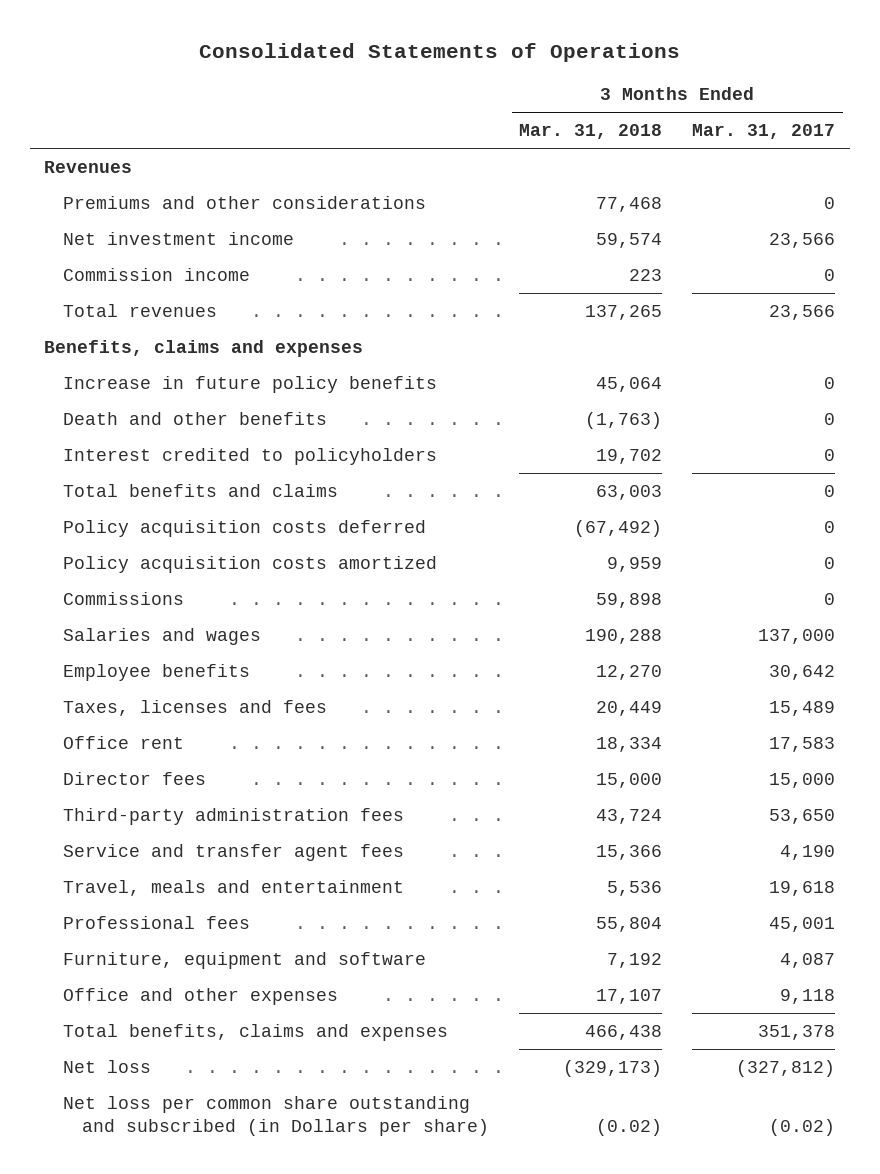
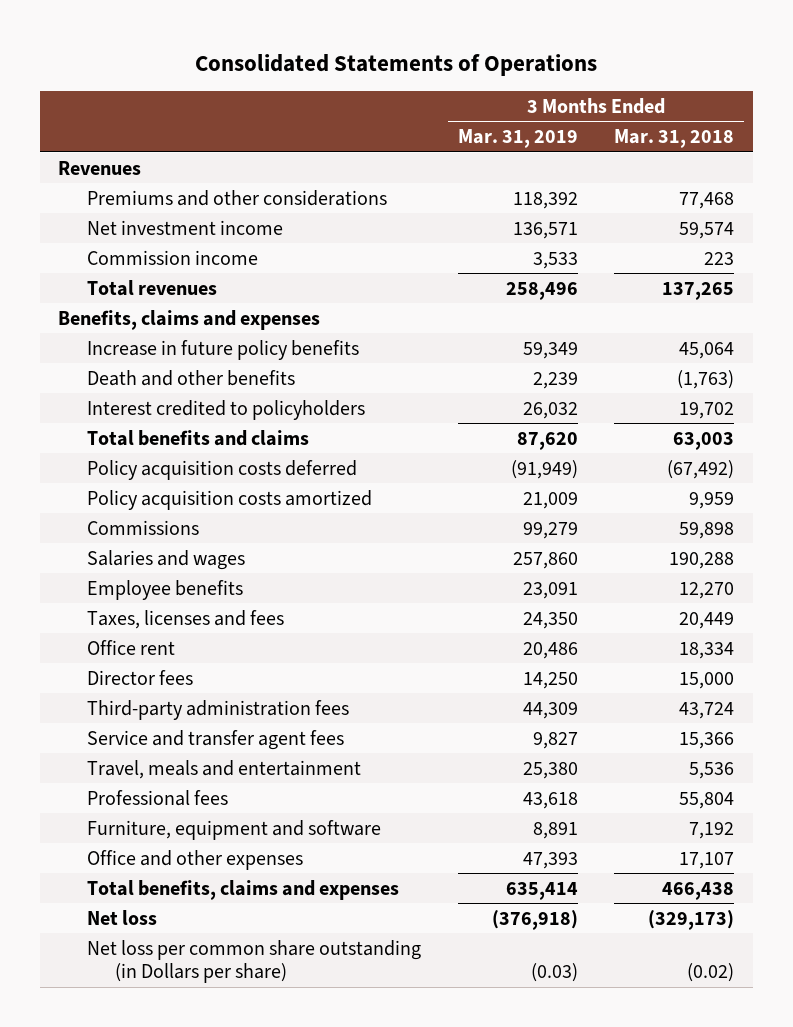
[692,124,836,140] Mar. 31, 2017 -> none
none -> [457,129,578,149] Mar. 31, 2019
[63,1096,490,1136] Net loss per common share outstanding and subscribed (in Dollars per share) -> [86,939,421,984] Net loss per common share outstanding (in Dollars per share)

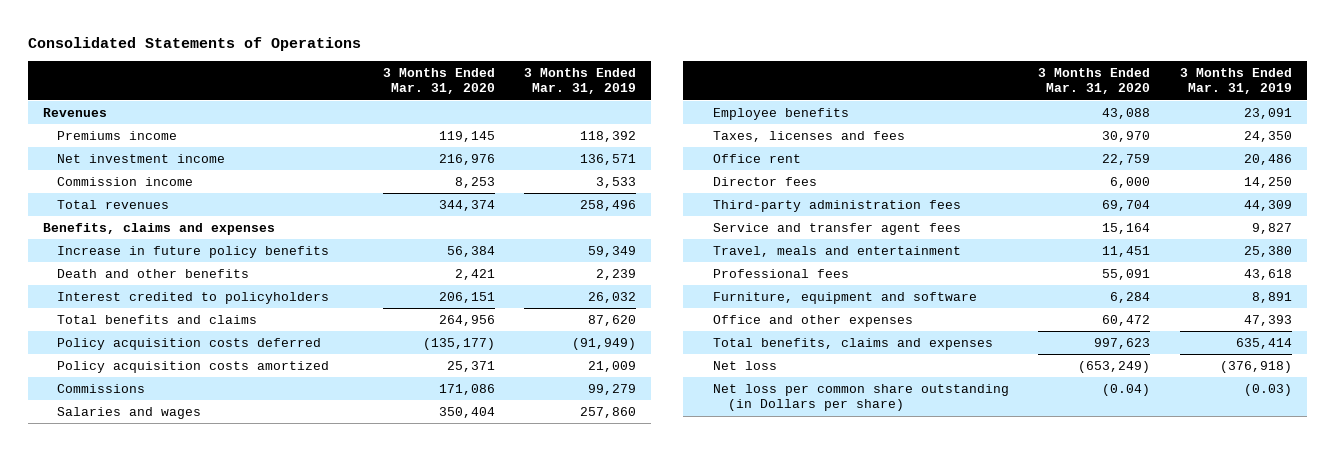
[614,129,735,149] Mar. 31, 2018 -> none
none -> [382,67,495,95] 3 Months Ended Mar. 31, 2020
[86,189,387,206] Premiums and other considerations -> [57,130,178,140] Premiums income

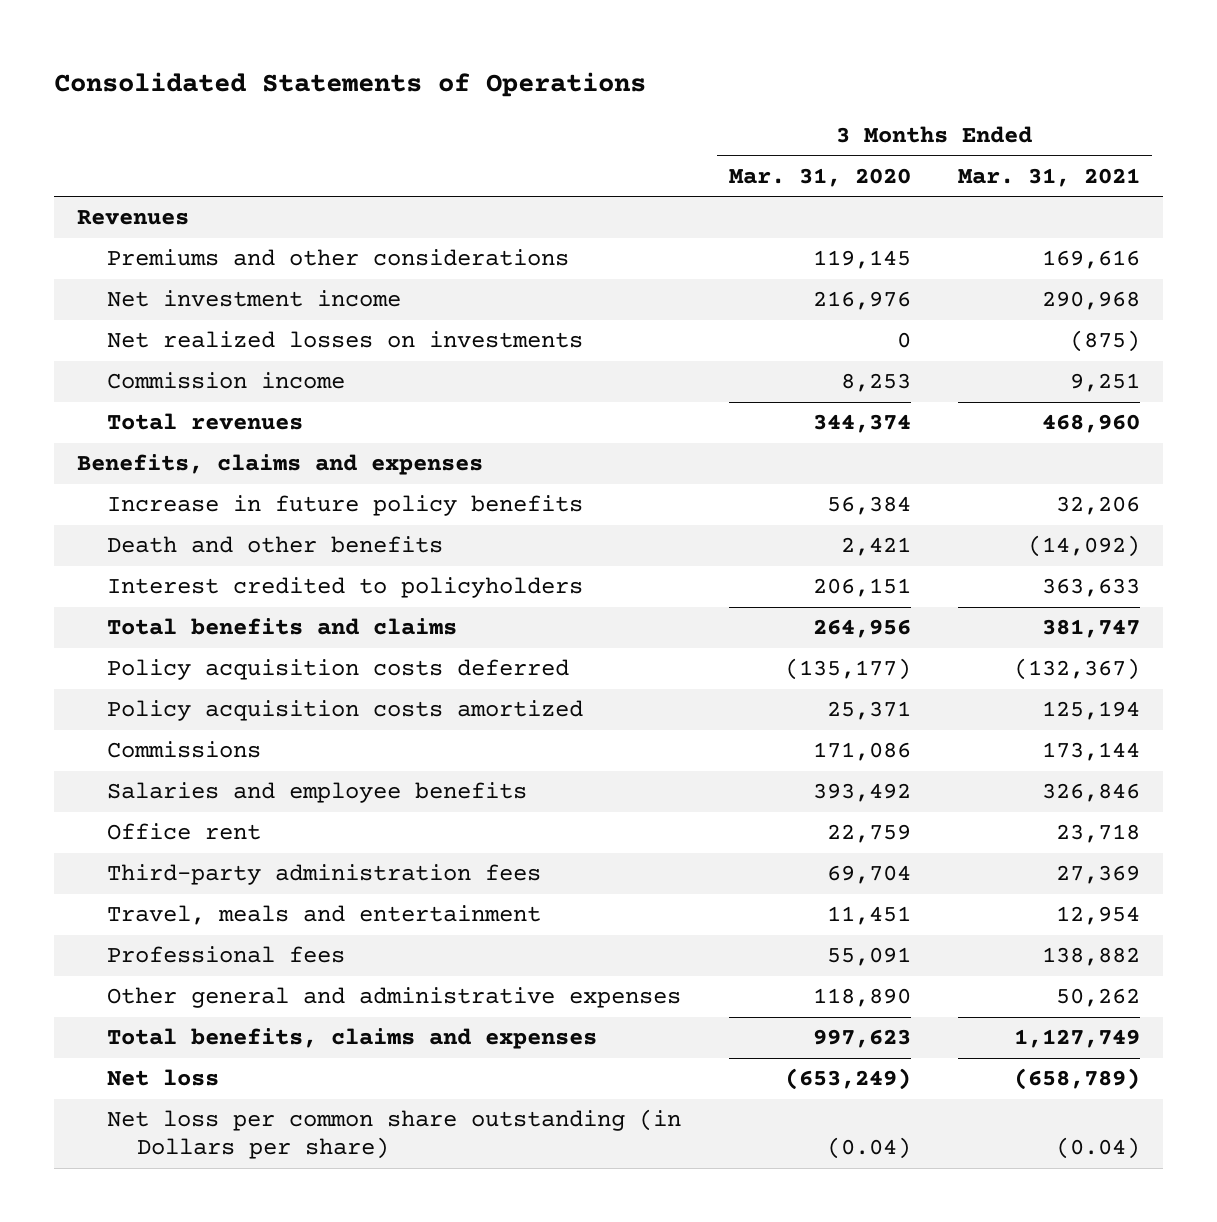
[524,67,637,95] 3 Months Ended Mar. 31, 2019 -> none
none -> [957,167,1140,187] Mar. 31, 2021
[57,130,178,140] Premiums income -> [107,249,570,267] Premiums and other considerations
none -> [107,331,584,349] Net realized losses on investments
[57,406,202,419] Salaries and wages -> none
[712,130,905,142] Taxes, licenses and fees -> none
[712,107,849,120] Employee benefits -> [107,782,528,804] Salaries and employee benefits
[1102,107,1151,119] 43,088 -> [812,783,911,803] 393,492
[712,176,817,186] Director fees -> none
[712,222,961,235] Service and transfer agent fees -> none
[712,291,977,304] Furniture, equipment and software -> none
[712,314,913,327] Office and other expenses -> [107,987,682,1009] Other general and administrative expenses
[1102,314,1151,326] 60,472 -> [812,988,911,1008] 118,890

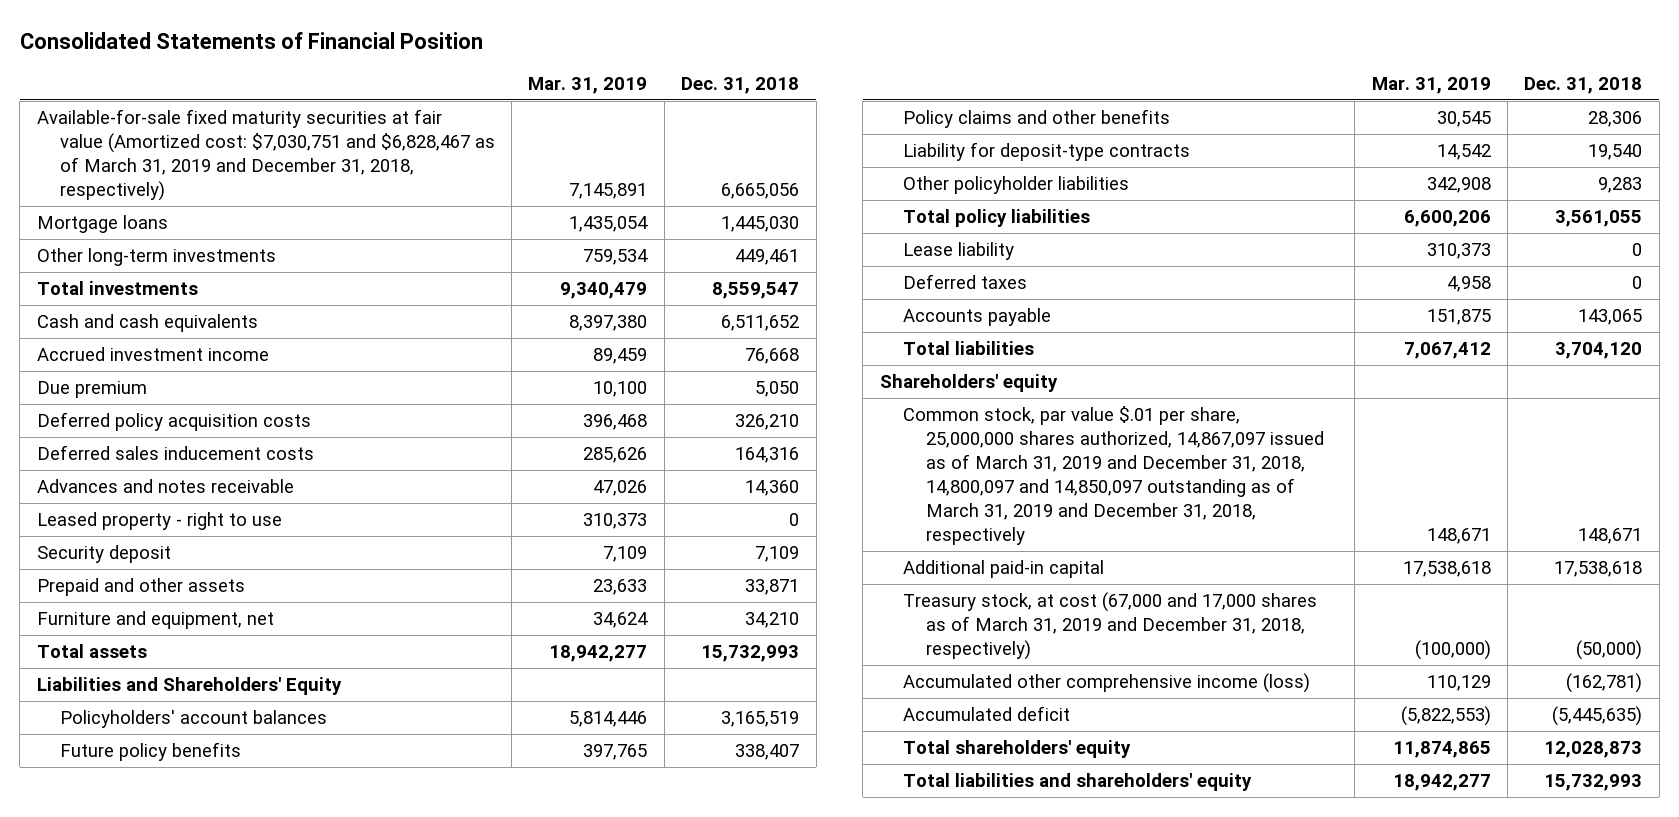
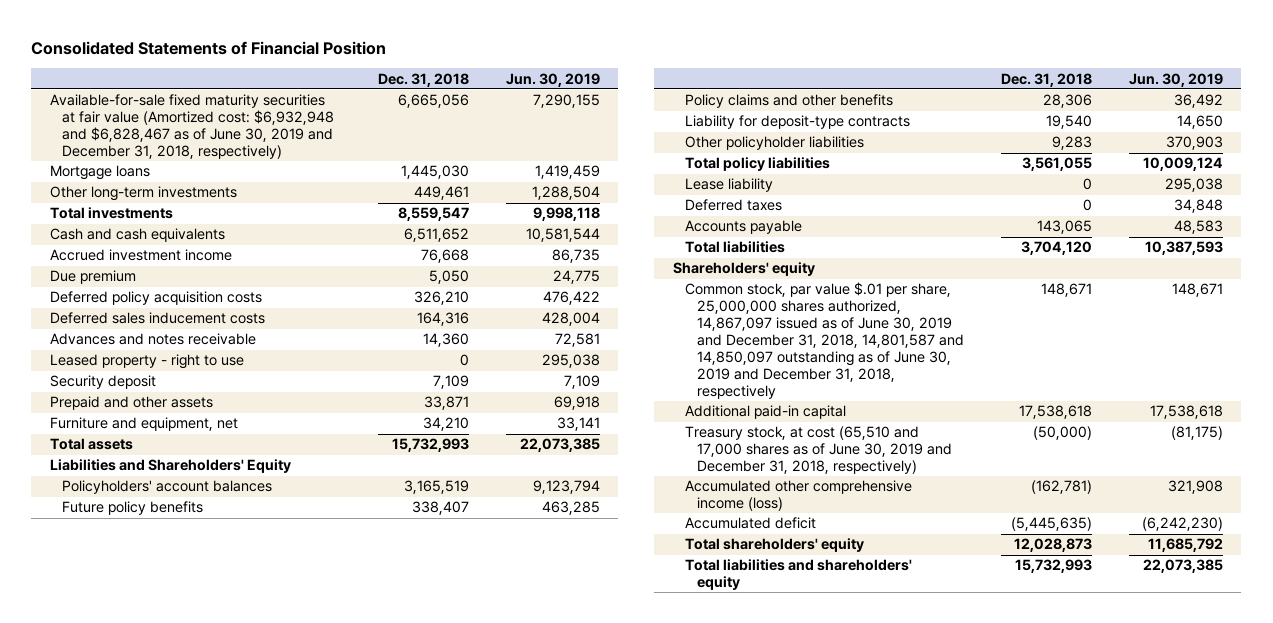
[528,77,648,95] Mar. 31, 2019 -> none
none -> [505,72,600,87] Jun. 30, 2019
[36,108,495,201] Available-for-sale fixed maturity securities at fair value (Amortized cost: $7,030,751 and $6,828,467 as of March 31, 2019 and December 31, 2018, respectively) -> [49,94,335,160] Available-for-sale fixed maturity securities at fair value (Amortized cost: $6,932,948 and $6,828,467 as of June 30, 2019 and December 31, 2018, respectively)
[902,405,1324,545] Common stock, par value $.01 per share, 25,000,000 shares authorized, 14,867,097 issued as of March 31, 2019 and December 31, 2018, 14,800,097 and 14,850,097 outstanding as of March 31, 2019 and December 31, 2018, respectively -> [684,282,964,400] Common stock, par value $.01 per share, 25,000,000 shares authorized, 14,867,097 issued as of June 30, 2019 and December 31, 2018, 14,801,587 and 14,850,097 outstanding as of June 30, 2019 and December 31, 2018, respectively
[902,591,1317,660] Treasury stock, at cost (67,000 and 17,000 shares as of March 31, 2019 and December 31, 2018, respectively) -> [684,426,952,475] Treasury stock, at cost (65,510 and 17,000 shares as of June 30, 2019 and December 31, 2018, respectively)

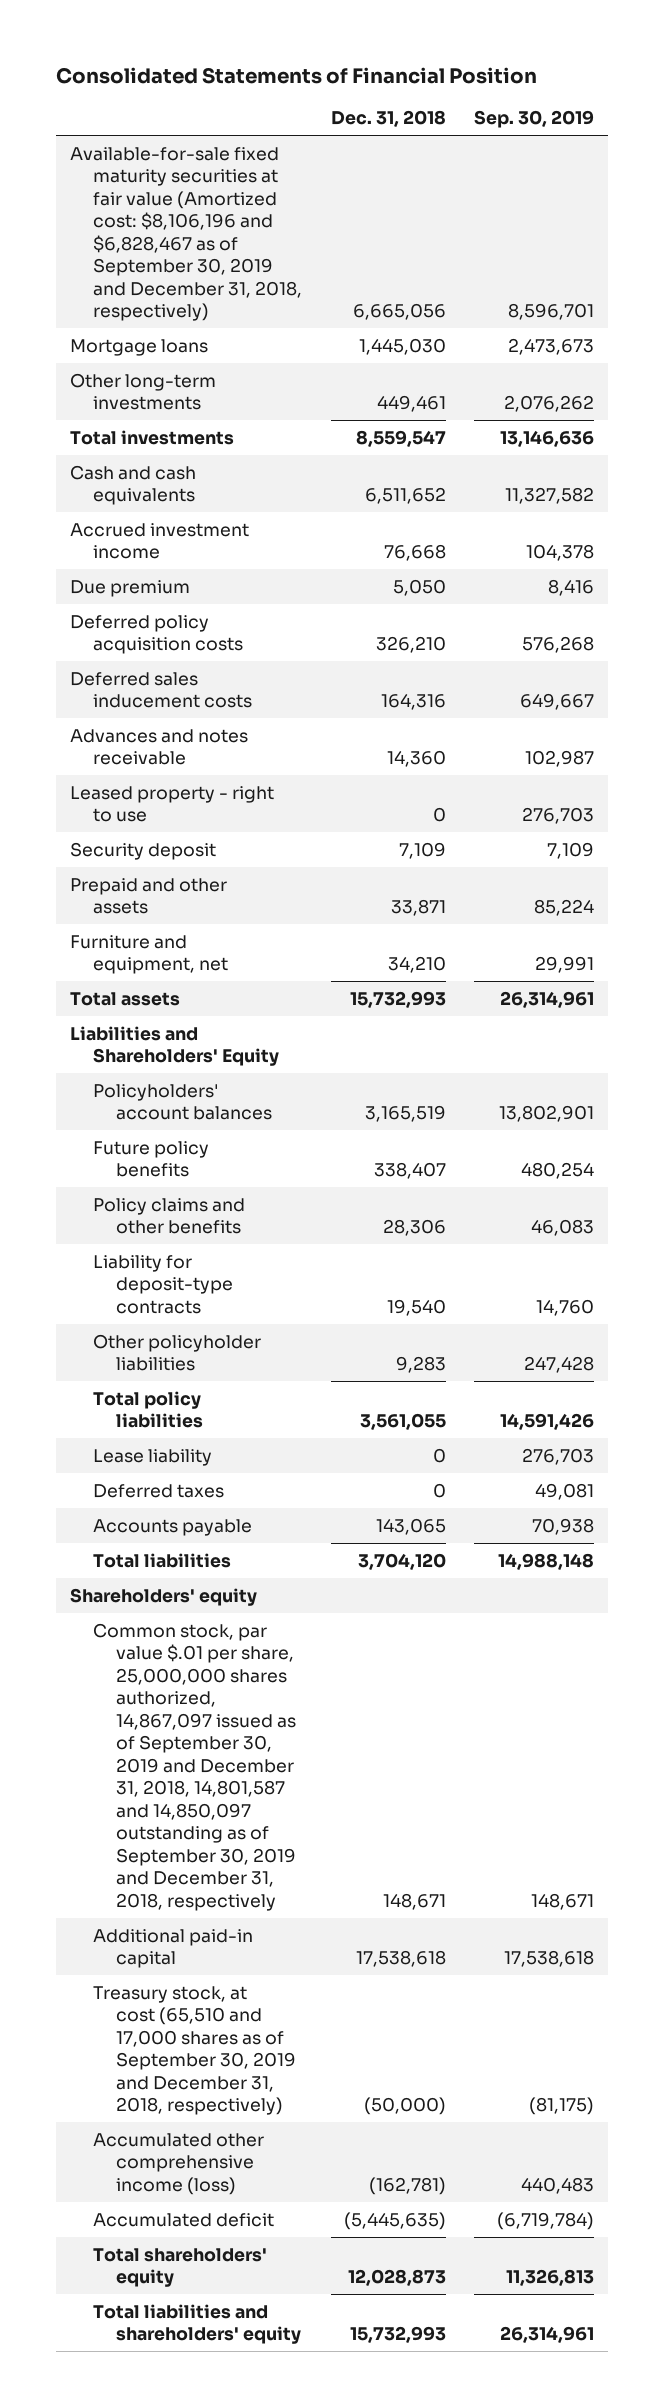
[505,72,600,87] Jun. 30, 2019 -> none
none -> [473,110,594,129] Sep. 30, 2019
[49,94,335,160] Available-for-sale fixed maturity securities at fair value (Amortized cost: $6,932,948 and $6,828,467 as of June 30, 2019 and December 31, 2018, respectively) -> [70,146,303,322] Available-for-sale fixed maturity securities at fair value (Amortized cost: $8,106,196 and $6,828,467 as of September 30, 2019 and December 31, 2018, respectively)
[684,282,964,400] Common stock, par value $.01 per share, 25,000,000 shares authorized, 14,867,097 issued as of June 30, 2019 and December 31, 2018, 14,801,587 and 14,850,097 outstanding as of June 30, 2019 and December 31, 2018, respectively -> [93,1622,297,1911] Common stock, par value $.01 per share, 25,000,000 shares authorized, 14,867,097 issued as of September 30, 2019 and December 31, 2018, 14,801,587 and 14,850,097 outstanding as of September 30, 2019 and December 31, 2018, respectively
[684,426,952,475] Treasury stock, at cost (65,510 and 17,000 shares as of June 30, 2019 and December 31, 2018, respectively) -> [93,1985,297,2116] Treasury stock, at cost (65,510 and 17,000 shares as of September 30, 2019 and December 31, 2018, respectively)

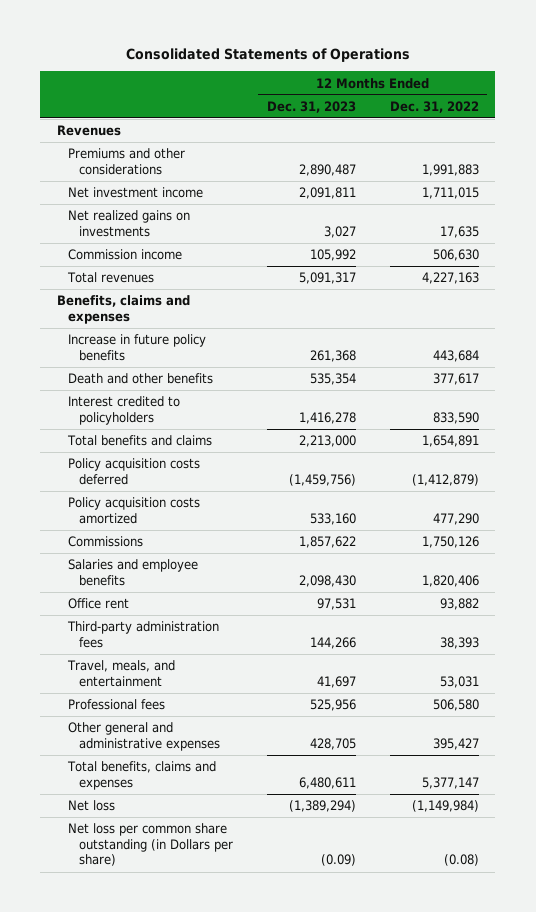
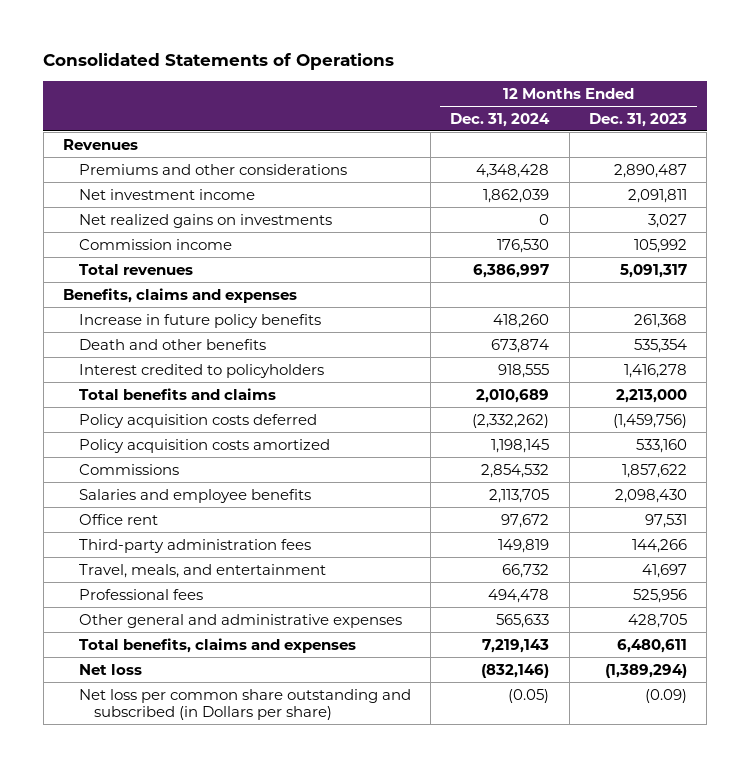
[389,100,479,113] Dec. 31, 2022 -> none
none -> [450,112,551,127] Dec. 31, 2024
[67,823,233,867] Net loss per common share outstanding (in Dollars per share) -> [78,688,411,720] Net loss per common share outstanding and subscribed (in Dollars per share)

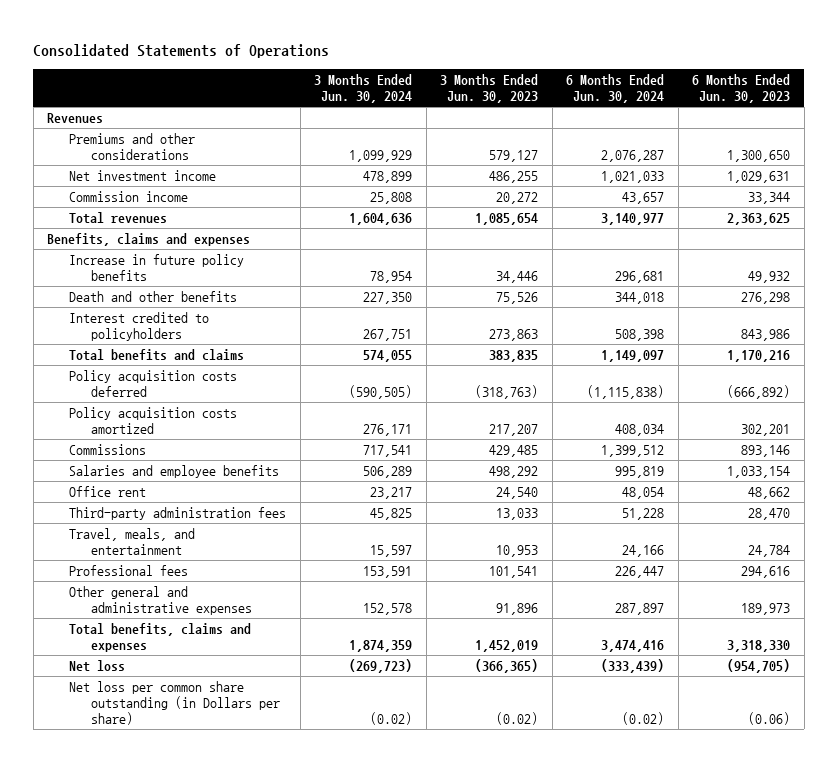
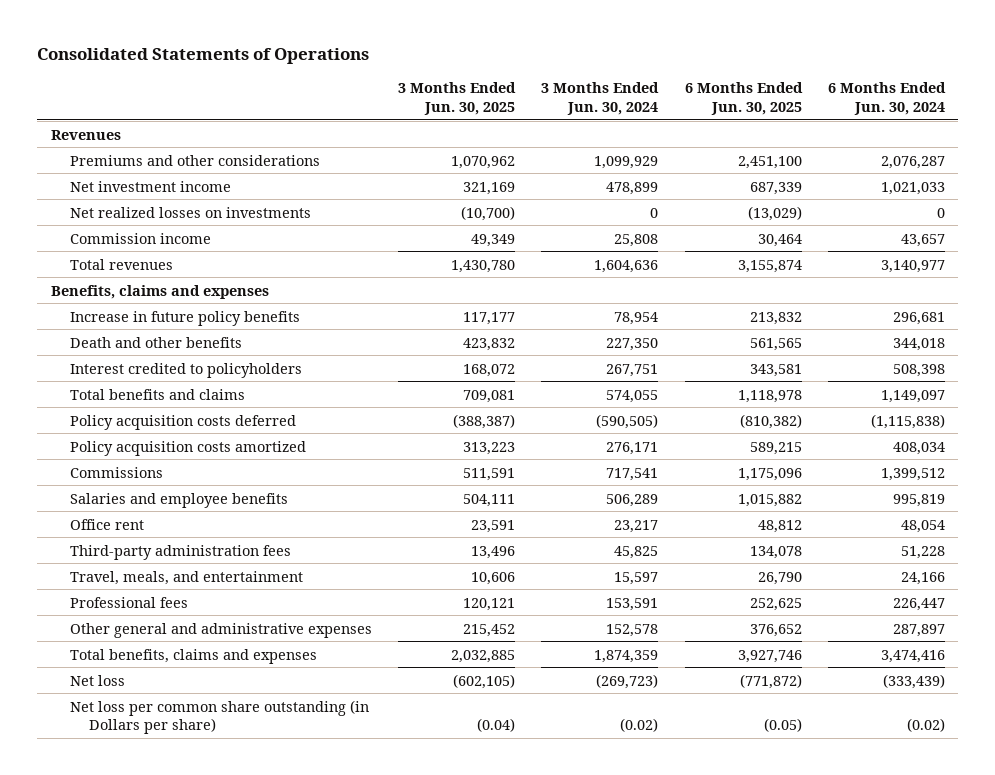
[440,74,539,104] 3 Months Ended Jun. 30, 2023 -> none
[692,74,791,104] 6 Months Ended Jun. 30, 2023 -> none
none -> [398,82,517,115] 3 Months Ended Jun. 30, 2025
none -> [684,82,803,115] 6 Months Ended Jun. 30, 2025
none -> [69,206,311,218] Net realized losses on investments

